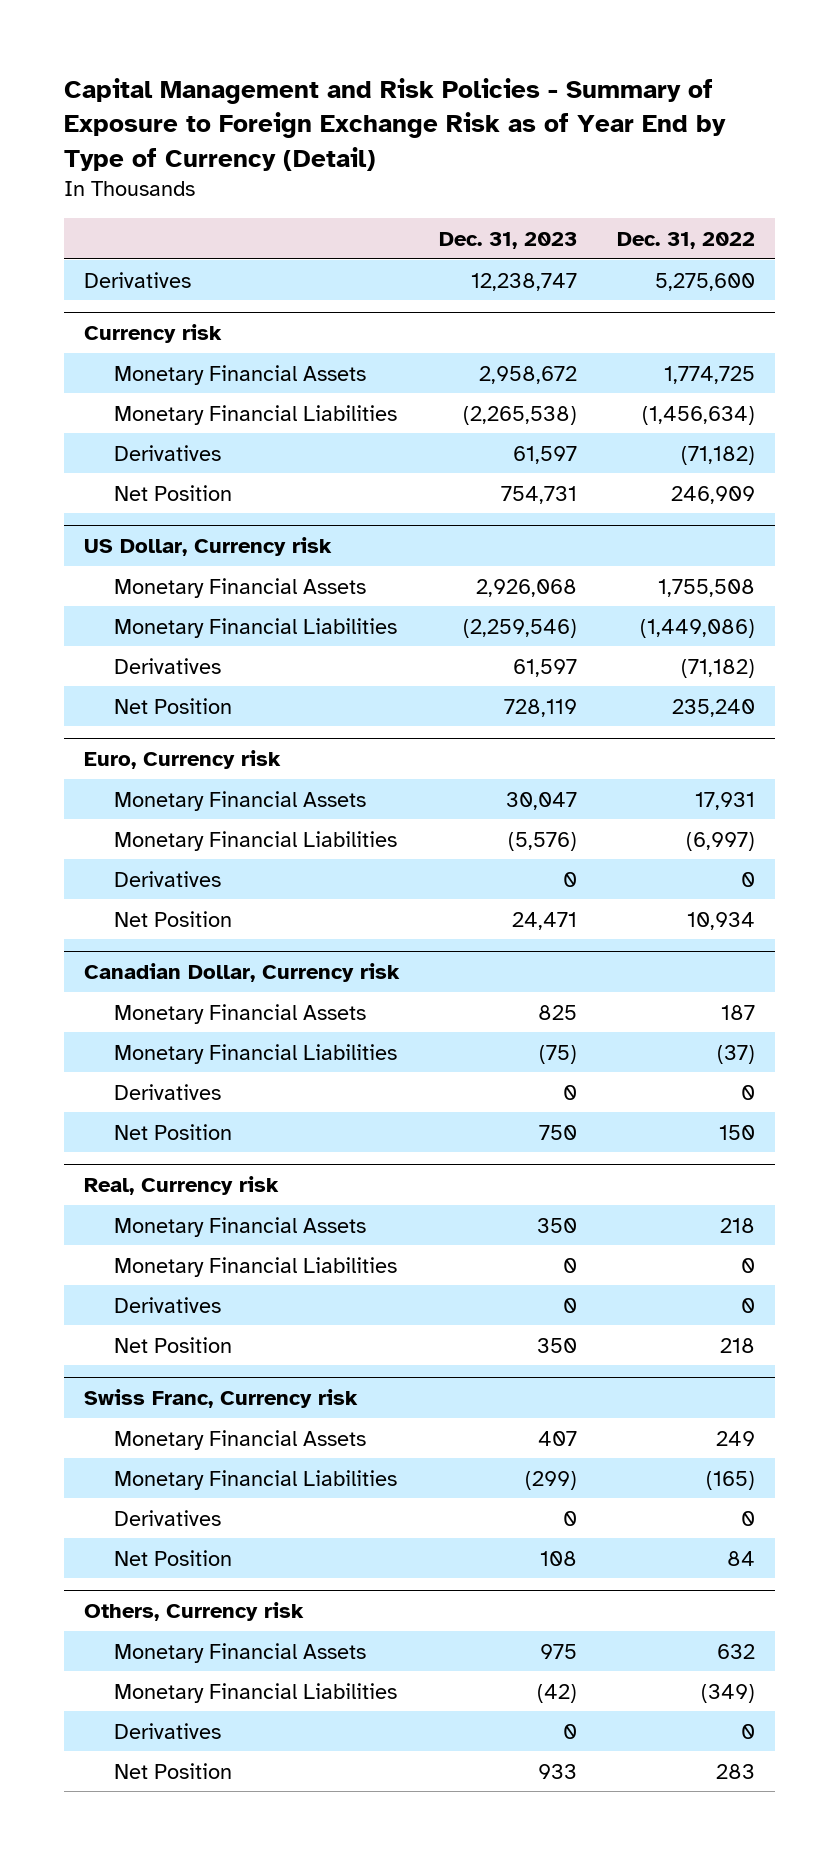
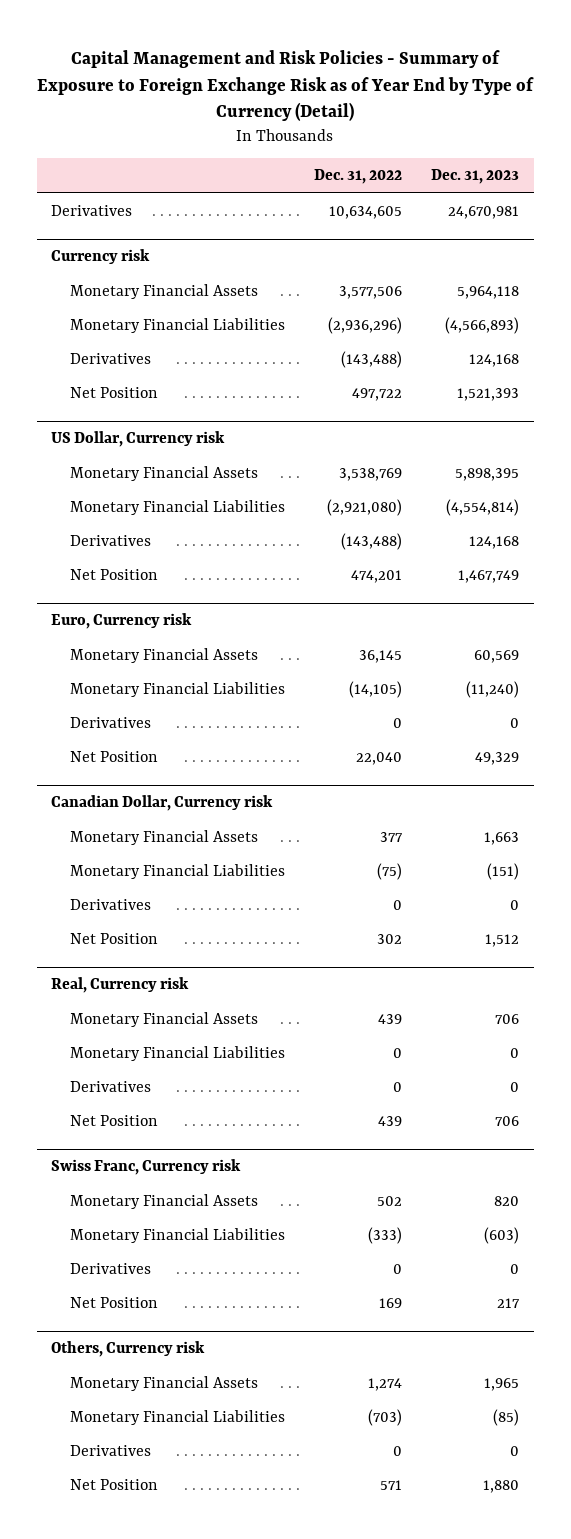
[471,272,578,291] 12,238,747 -> [448,206,520,220] 24,670,981
[655,272,756,291] 5,275,600 -> [329,206,403,220] 10,634,605
[479,365,578,384] 2,958,672 -> [457,286,520,300] 5,964,118
[664,365,756,384] 1,774,725 -> [339,286,403,300] 3,577,506
[463,405,578,425] (2,265,538) -> [445,317,520,335] (4,566,893)
[642,405,756,425] (1,456,634) -> [328,317,403,335] (2,936,296)
[513,445,578,464] 61,597 -> [469,354,520,368] 124,168
[681,445,756,465] (71,182) -> [341,351,403,369] (143,488)
[501,485,578,504] 754,731 -> [457,388,520,402] 1,521,393
[671,485,756,504] 246,909 -> [352,388,403,402] 497,722
[476,578,578,597] 2,926,068 -> [455,468,520,482] 5,898,395
[658,578,756,597] 1,755,508 -> [339,468,403,482] 3,538,769
[463,618,578,638] (2,259,546) -> [446,499,520,517] (4,554,814)
[640,618,756,638] (1,449,086) -> [327,499,403,517] (2,921,080)
[513,658,578,677] 61,597 -> [469,536,520,550] 124,168
[681,658,756,678] (71,182) -> [341,533,403,551] (143,488)
[504,698,578,717] 728,119 -> [458,570,520,584] 1,467,749
[672,698,756,717] 235,240 -> [351,570,403,584] 474,201
[506,791,578,810] 30,047 -> [474,650,520,664] 60,569
[695,791,756,810] 17,931 -> [359,650,403,664] 36,145
[508,831,578,851] (5,576) -> [466,681,520,699] (11,240)
[686,831,756,851] (6,997) -> [349,681,403,699] (14,105)
[512,911,578,930] 24,471 -> [475,752,520,766] 49,329
[687,911,756,930] 10,934 -> [356,752,403,766] 22,040
[538,1004,578,1020] 825 -> [484,832,520,846] 1,663
[721,1004,756,1020] 187 -> [380,832,404,843] 377
[539,1044,578,1064] (75) -> [487,863,520,881] (151)
[717,1044,756,1064] (37) -> [377,863,403,881] (75)
[539,1124,578,1140] 750 -> [485,934,520,948] 1,512
[719,1124,756,1140] 150 -> [377,934,403,945] 302
[537,1217,578,1233] 350 -> [495,1014,520,1025] 706
[720,1217,756,1233] 218 -> [378,1014,403,1025] 439
[537,1337,578,1353] 350 -> [495,1116,520,1127] 706
[720,1337,756,1353] 218 -> [378,1116,403,1127] 439
[538,1430,578,1446] 407 -> [494,1196,520,1207] 820
[716,1430,756,1446] 249 -> [377,1196,403,1207] 502
[525,1470,578,1490] (299) -> [484,1227,520,1245] (603)
[706,1470,756,1490] (165) -> [368,1227,403,1245] (333)
[540,1550,578,1566] 108 -> [497,1298,521,1309] 217
[727,1550,756,1566] 84 -> [379,1298,403,1309] 169
[540,1643,578,1659] 975 -> [484,1378,520,1392] 1,965
[717,1643,756,1659] 632 -> [368,1378,403,1392] 1,274
[537,1683,578,1703] (42) -> [493,1409,520,1427] (85)
[701,1683,756,1703] (349) -> [368,1409,403,1427] (703)
[538,1763,578,1779] 933 -> [483,1480,520,1494] 1,880
[716,1763,756,1779] 283 -> [380,1480,403,1491] 571

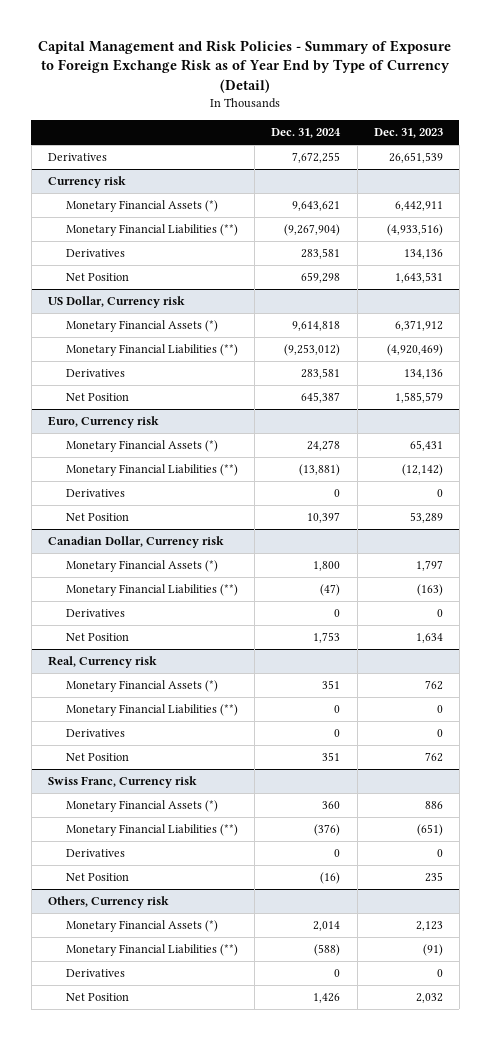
[314,169,403,185] Dec. 31, 2022 -> none
none -> [271,128,342,139] Dec. 31, 2024
[448,206,520,220] 24,670,981 -> [388,152,443,164] 26,651,539
[69,284,258,300] Monetary Financial Assets -> [65,200,218,213] Monetary Financial Assets (*)
[457,286,520,300] 5,964,118 -> [394,201,443,212] 6,442,911
[69,318,285,334] Monetary Financial Liabilities -> [65,224,238,237] Monetary Financial Liabilities (**)
[445,317,520,335] (4,566,893) -> [386,224,443,237] (4,933,516)
[469,354,520,368] 124,168 -> [403,249,443,260] 134,136
[457,388,520,402] 1,521,393 -> [394,272,443,284] 1,643,531
[69,466,258,482] Monetary Financial Assets -> [65,320,218,333] Monetary Financial Assets (*)
[455,468,520,482] 5,898,395 -> [394,320,443,332] 6,371,912
[69,500,285,516] Monetary Financial Liabilities -> [65,344,238,357] Monetary Financial Liabilities (**)
[446,499,520,517] (4,554,814) -> [386,344,443,357] (4,920,469)
[469,536,520,550] 124,168 -> [403,369,443,380] 134,136
[458,570,520,584] 1,467,749 -> [394,392,443,404] 1,585,579
[69,648,258,664] Monetary Financial Assets -> [65,440,218,453] Monetary Financial Assets (*)
[474,650,520,664] 60,569 -> [409,440,443,452] 65,431
[69,682,285,698] Monetary Financial Liabilities -> [65,464,238,477] Monetary Financial Liabilities (**)
[466,681,520,699] (11,240) -> [401,464,443,477] (12,142)
[475,752,520,766] 49,329 -> [409,512,443,524] 53,289
[69,830,258,846] Monetary Financial Assets -> [65,560,218,573] Monetary Financial Assets (*)
[484,832,520,846] 1,663 -> [415,560,443,572] 1,797
[69,864,285,880] Monetary Financial Liabilities -> [65,584,238,597] Monetary Financial Liabilities (**)
[487,863,520,881] (151) -> [416,584,443,597] (163)
[485,934,520,948] 1,512 -> [415,633,443,644] 1,634
[69,1012,258,1028] Monetary Financial Assets -> [65,680,218,693] Monetary Financial Assets (*)
[495,1014,520,1025] 706 -> [424,680,443,691] 762
[69,1046,285,1062] Monetary Financial Liabilities -> [65,704,238,717] Monetary Financial Liabilities (**)
[495,1116,520,1127] 706 -> [424,752,443,763] 762
[69,1194,258,1210] Monetary Financial Assets -> [65,800,218,813] Monetary Financial Assets (*)
[494,1196,520,1207] 820 -> [424,801,443,810] 886
[69,1228,285,1244] Monetary Financial Liabilities -> [65,824,238,837] Monetary Financial Liabilities (**)
[484,1227,520,1245] (603) -> [416,824,443,837] (651)
[497,1298,521,1309] 217 -> [424,872,443,883] 235
[69,1376,258,1392] Monetary Financial Assets -> [65,920,218,933] Monetary Financial Assets (*)
[484,1378,520,1392] 1,965 -> [415,921,443,932] 2,123
[69,1410,285,1426] Monetary Financial Liabilities -> [65,944,238,957] Monetary Financial Liabilities (**)
[493,1409,520,1427] (85) -> [422,944,443,957] (91)
[483,1480,520,1494] 1,880 -> [415,993,443,1004] 2,032

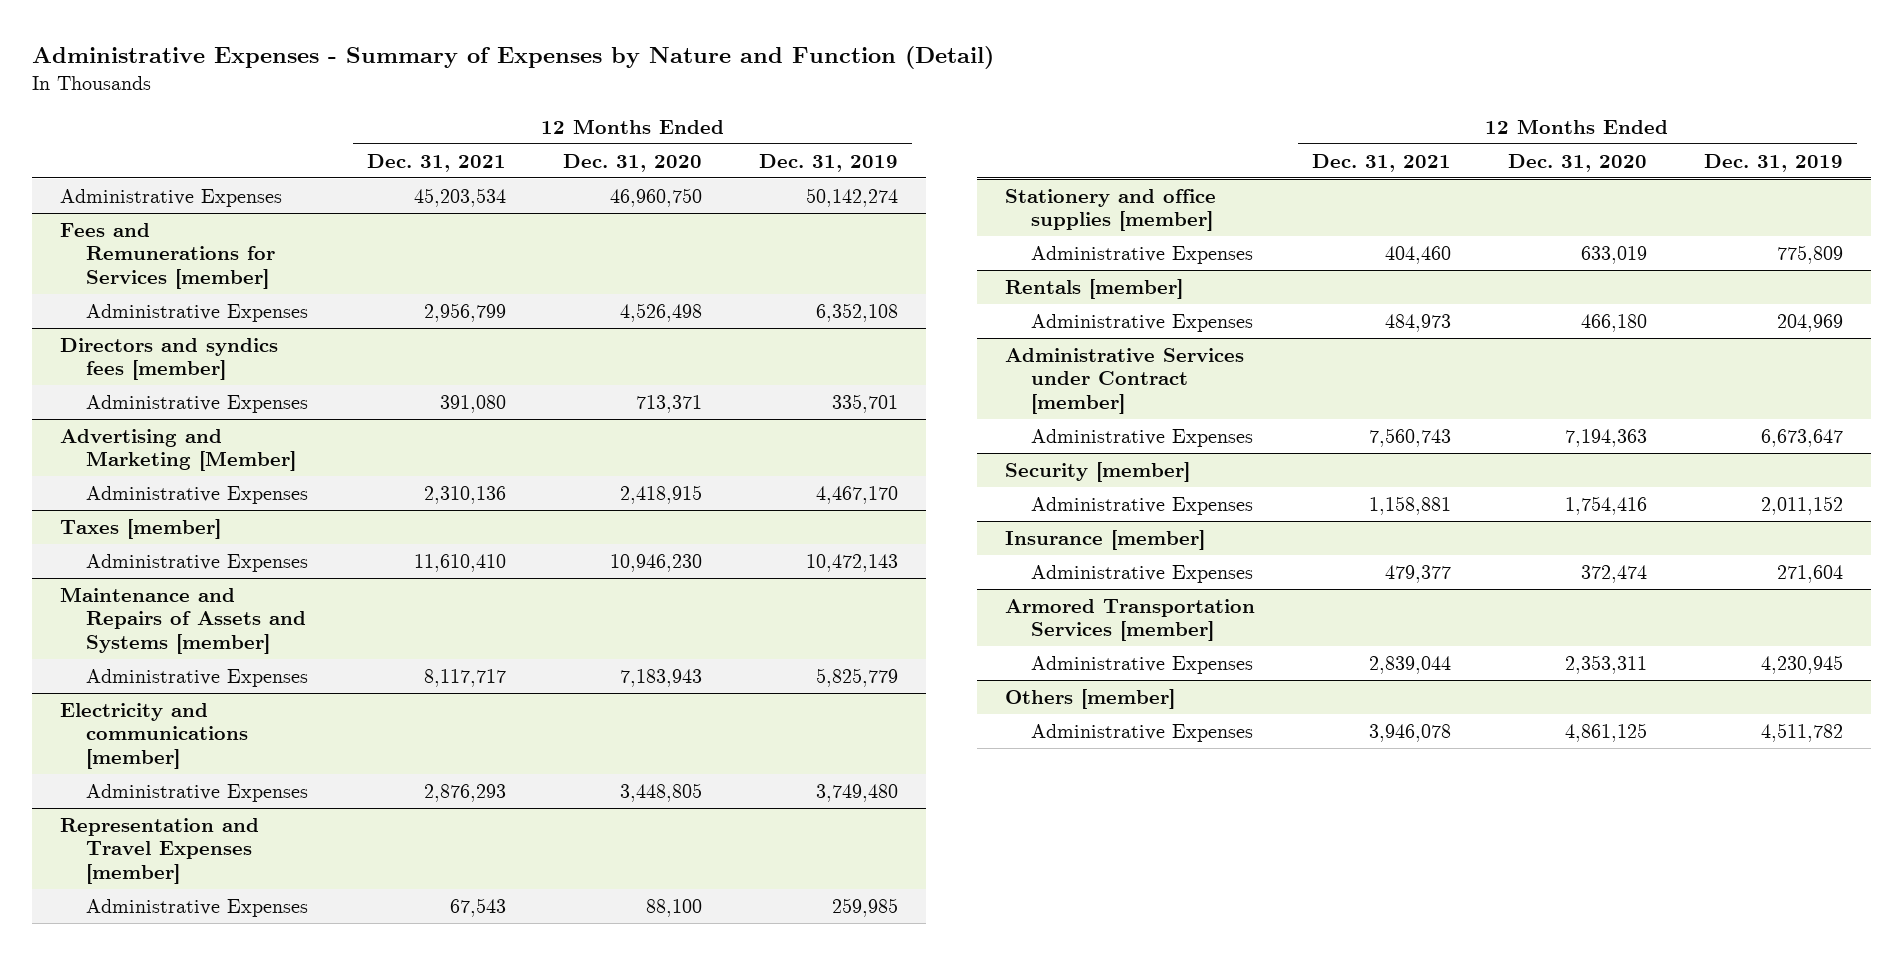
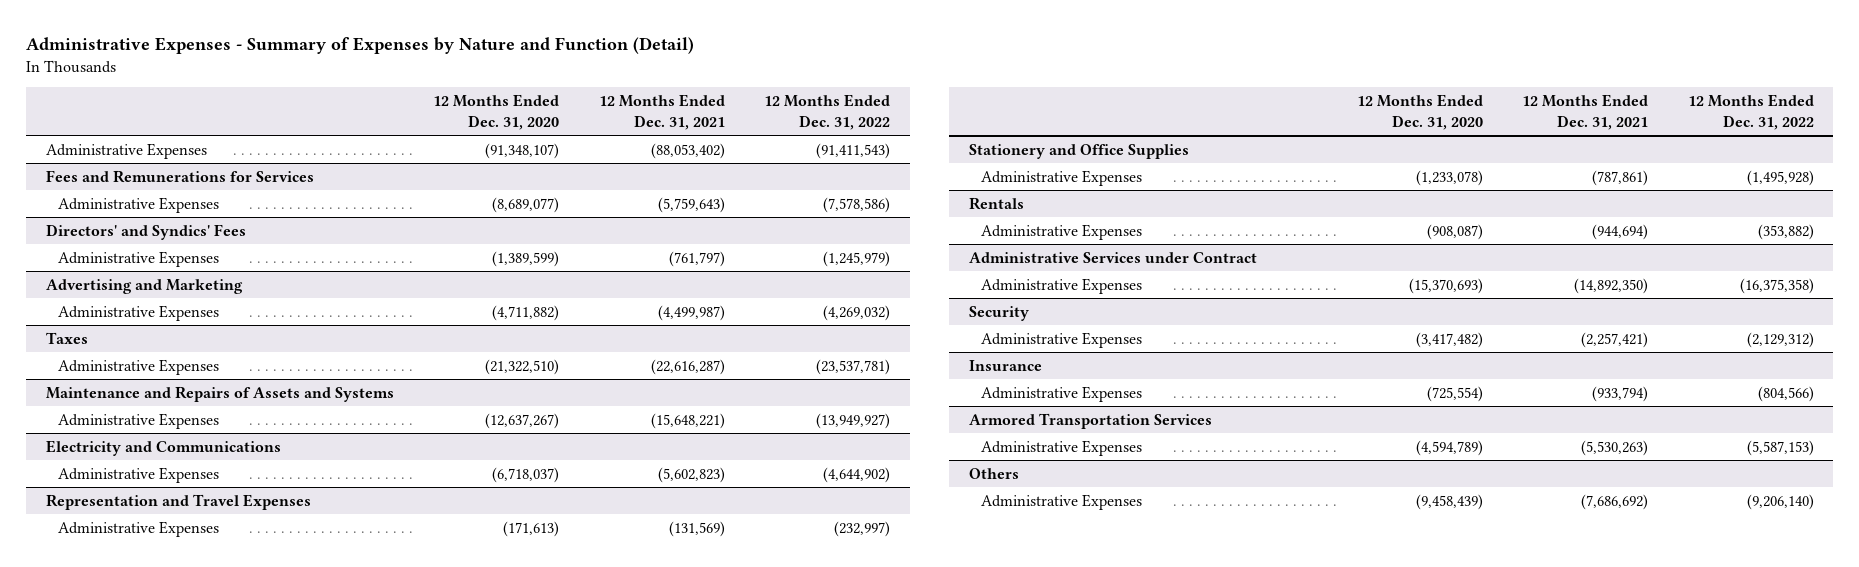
[759,153,899,172] Dec. 31, 2019 -> none
none -> [764,94,891,130] 12 Months Ended Dec. 31, 2022
[414,187,507,207] 45,203,534 -> [650,142,725,159] (88,053,402)
[610,187,703,207] 46,960,750 -> [485,142,560,159] (91,348,107)
[60,222,275,289] Fees and Remunerations for Services [member] -> [45,169,314,183] Fees and Remunerations for Services
[424,302,507,322] 2,956,799 -> [657,196,725,213] (5,759,643)
[620,302,703,322] 4,526,498 -> [492,196,560,213] (8,689,077)
[60,337,279,381] Directors and syndics fees [member] -> [45,223,246,240] Directors' and Syndics' Fees
[440,394,507,413] 391,080 -> [668,250,725,267] (761,797)
[636,394,703,413] 713,371 -> [492,250,560,267] (1,389,599)
[60,428,296,472] Advertising and Marketing [Member] -> [45,278,243,294] Advertising and Marketing
[424,485,507,504] 2,310,136 -> [657,304,725,321] (4,499,987)
[620,484,703,504] 2,418,915 -> [492,304,560,321] (4,711,882)
[60,518,222,539] Taxes [member] -> [45,331,88,344] Taxes
[414,553,507,572] 11,610,410 -> [650,358,725,375] (22,616,287)
[610,553,703,572] 10,946,230 -> [485,358,560,375] (21,322,510)
[60,586,306,654] Maintenance and Repairs of Assets and Systems [member] -> [45,385,394,402] Maintenance and Repairs of Assets and Systems
[424,668,507,687] 8,117,717 -> [650,412,725,429] (15,648,221)
[620,668,703,687] 7,183,943 -> [485,412,560,429] (12,637,267)
[60,702,248,769] Electricity and communications [member] -> [45,439,281,456] Electricity and Communications
[424,783,507,802] 2,876,293 -> [657,466,725,483] (5,602,823)
[620,782,703,802] 3,448,805 -> [492,466,560,483] (6,718,037)
[60,817,260,884] Representation and Travel Expenses [member] -> [45,493,311,510] Representation and Travel Expenses
[450,897,507,917] 67,543 -> [668,520,725,537] (131,569)
[646,898,703,917] 88,100 -> [503,520,560,537] (171,613)
[1005,188,1217,232] Stationery and office supplies [member] -> [969,143,1190,159] Stationery and Office Supplies
[1384,245,1451,264] 404,460 -> [1592,169,1649,186] (787,861)
[1580,245,1647,264] 633,019 -> [1415,169,1483,186] (1,233,078)
[1005,278,1184,299] Rentals [member] -> [969,196,1025,210] Rentals
[1384,313,1451,332] 484,973 -> [1592,223,1649,240] (944,694)
[1580,313,1647,332] 466,180 -> [1426,223,1483,240] (908,087)
[1005,347,1245,414] Administrative Services under Contract [member] -> [969,251,1258,263] Administrative Services under Contract
[1368,427,1451,447] 7,560,743 -> [1574,277,1649,294] (14,892,350)
[1564,428,1647,447] 7,194,363 -> [1408,277,1483,294] (15,370,693)
[1005,461,1191,482] Security [member] -> [969,305,1030,321] Security
[1368,495,1451,515] 1,158,881 -> [1581,331,1649,348] (2,257,421)
[1564,495,1647,515] 1,754,416 -> [1415,331,1483,348] (3,417,482)
[1005,529,1206,550] Insurance [member] -> [969,359,1043,371] Insurance
[1384,564,1451,583] 479,377 -> [1592,385,1649,402] (933,794)
[1580,564,1647,583] 372,474 -> [1426,385,1483,402] (725,554)
[1005,598,1256,642] Armored Transportation Services [member] -> [969,412,1213,429] Armored Transportation Services
[1368,655,1451,674] 2,839,044 -> [1581,439,1649,456] (5,530,263)
[1564,654,1647,674] 2,353,311 -> [1415,439,1483,456] (4,594,789)
[1005,688,1176,709] Others [member] -> [969,467,1020,479] Others
[1368,723,1451,742] 3,946,078 -> [1581,493,1649,510] (7,686,692)
[1564,722,1647,742] 4,861,125 -> [1415,493,1483,510] (9,458,439)

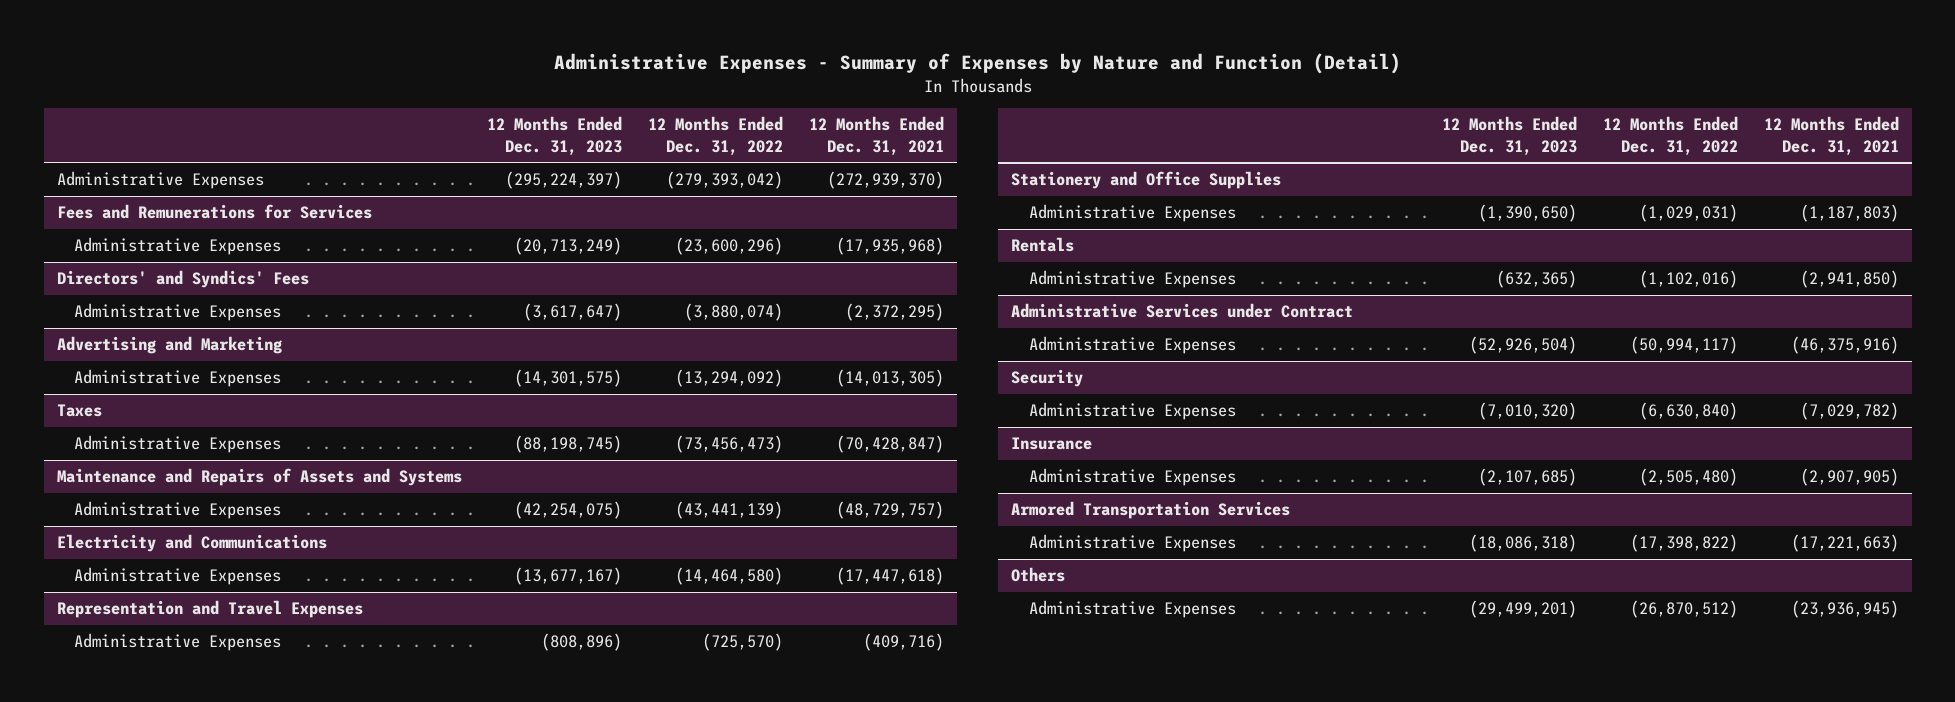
[433,94,560,130] 12 Months Ended Dec. 31, 2020 -> none
none -> [487,116,623,156] 12 Months Ended Dec. 31, 2023
[650,142,725,159] (88,053,402) -> [827,171,945,190] (272,939,370)
[816,142,891,159] (91,411,543) -> [666,171,784,190] (279,393,042)
[657,196,725,213] (5,759,643) -> [836,237,945,256] (17,935,968)
[823,196,891,213] (7,578,586) -> [675,237,784,256] (23,600,296)
[668,250,725,267] (761,797) -> [845,303,945,322] (2,372,295)
[823,250,891,267] (1,245,979) -> [684,303,784,322] (3,880,074)
[657,304,725,321] (4,499,987) -> [836,369,945,388] (14,013,305)
[823,304,891,321] (4,269,032) -> [675,369,784,388] (13,294,092)
[650,358,725,375] (22,616,287) -> [836,435,945,454] (70,428,847)
[816,358,891,375] (23,537,781) -> [675,435,784,454] (73,456,473)
[650,412,725,429] (15,648,221) -> [836,501,945,520] (48,729,757)
[816,412,891,429] (13,949,927) -> [675,501,784,520] (43,441,139)
[657,466,725,483] (5,602,823) -> [836,567,945,586] (17,447,618)
[823,466,891,483] (4,644,902) -> [675,567,784,586] (14,464,580)
[668,520,725,537] (131,569) -> [863,633,945,652] (409,716)
[834,520,891,537] (232,997) -> [702,633,784,652] (725,570)
[1592,169,1649,186] (787,861) -> [1799,204,1899,223] (1,187,803)
[1746,169,1814,186] (1,495,928) -> [1638,204,1738,223] (1,029,031)
[1592,223,1649,240] (944,694) -> [1799,270,1899,289] (2,941,850)
[1757,223,1814,240] (353,882) -> [1638,270,1738,289] (1,102,016)
[1574,277,1649,294] (14,892,350) -> [1790,336,1899,355] (46,375,916)
[1739,277,1814,294] (16,375,358) -> [1629,336,1738,355] (50,994,117)
[1581,331,1649,348] (2,257,421) -> [1799,402,1899,421] (7,029,782)
[1746,331,1814,348] (2,129,312) -> [1638,402,1738,421] (6,630,840)
[1592,385,1649,402] (933,794) -> [1799,468,1899,487] (2,907,905)
[1757,385,1814,402] (804,566) -> [1638,468,1738,487] (2,505,480)
[1581,439,1649,456] (5,530,263) -> [1790,534,1899,553] (17,221,663)
[1746,439,1814,456] (5,587,153) -> [1629,534,1738,553] (17,398,822)
[1581,493,1649,510] (7,686,692) -> [1790,600,1899,619] (23,936,945)
[1746,493,1814,510] (9,206,140) -> [1629,600,1738,619] (26,870,512)

